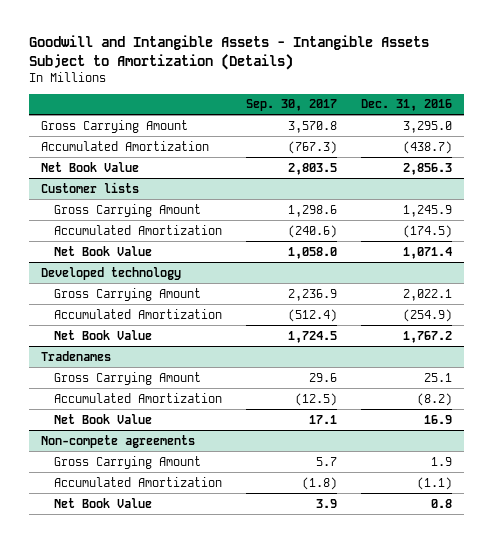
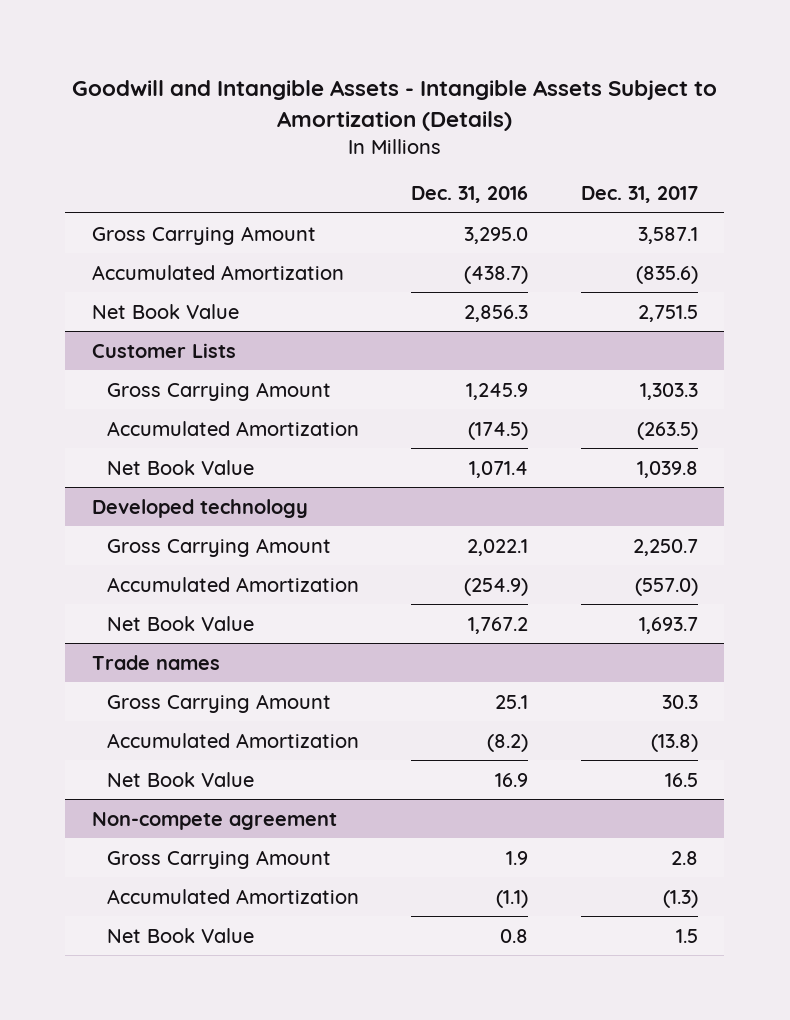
[245,99,337,112] Sep. 30, 2017 -> none
none -> [580,186,698,204] Dec. 31, 2017
[40,181,139,193] Customer lists -> [91,342,236,358] Customer Lists
[40,350,111,361] Tradenames -> none
none -> [91,654,220,670] Trade names
[40,434,195,448] Non-compete agreements -> [91,811,337,830] Non-compete agreement

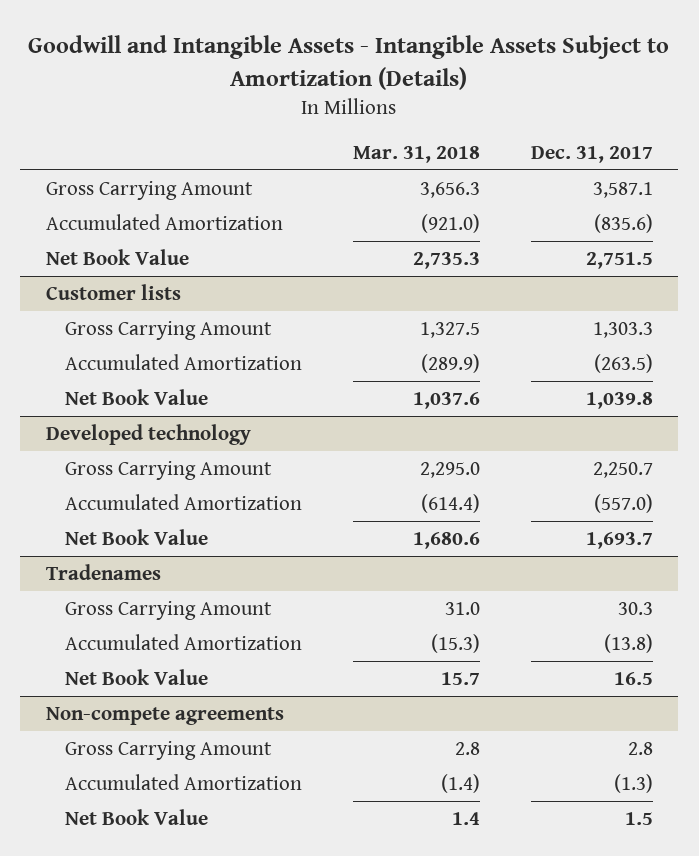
[411,186,529,204] Dec. 31, 2016 -> none
none -> [352,145,480,163] Mar. 31, 2018
[91,342,236,358] Customer Lists -> [45,283,181,300] Customer lists
[91,654,220,670] Trade names -> none
none -> [45,563,161,580] Tradenames
[91,811,337,830] Non-compete agreement -> [45,706,284,725] Non-compete agreements

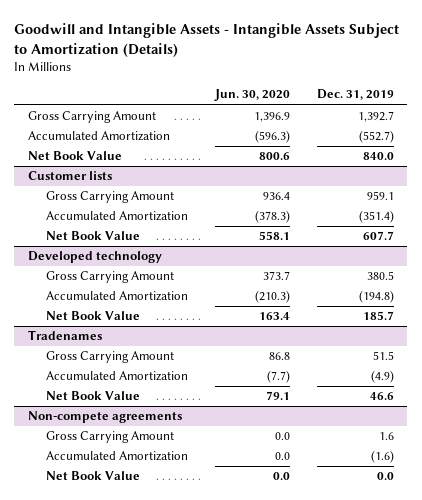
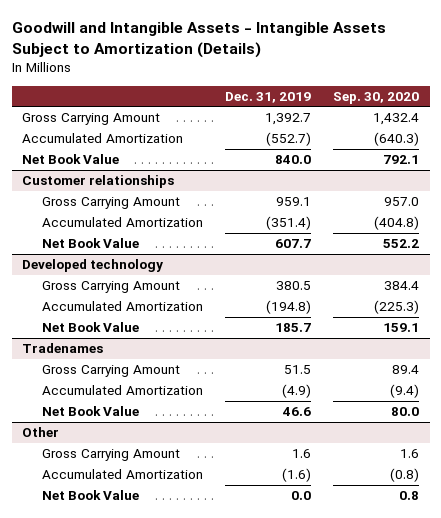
[213,89,290,102] Jun. 30, 2020 -> none
none -> [332,91,419,104] Sep. 30, 2020
[27,171,112,181] Customer lists -> [22,175,175,189] Customer relationships
[27,411,182,424] Non-compete agreements -> none
none -> [22,427,60,438] Other

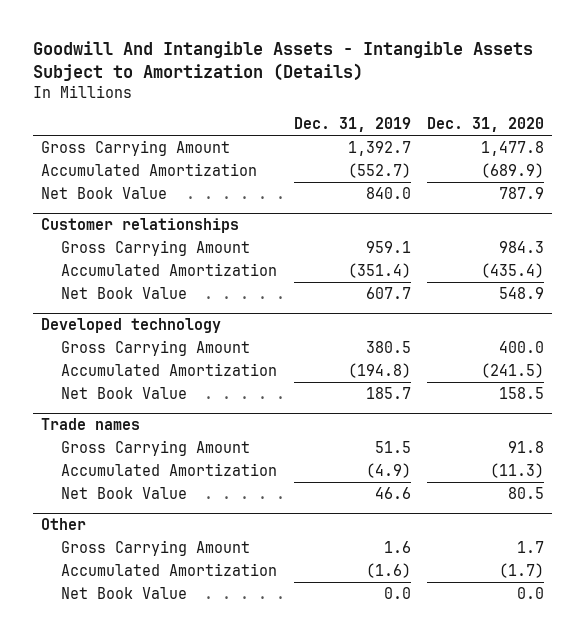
[11,21,386,58] Goodwill and Intangible Assets - Intangible Assets Subject to Amortization (Details) -> [32,41,533,82] Goodwill And Intangible Assets - Intangible Assets Subject to Amortization (Details)
[332,91,419,104] Sep. 30, 2020 -> none
none -> [427,117,545,133] Dec. 31, 2020
[22,343,104,354] Tradenames -> [40,418,140,431] Trade names

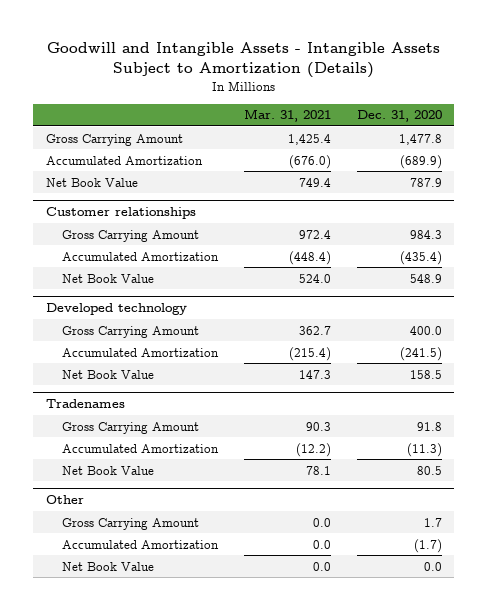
[32,41,533,82] Goodwill And Intangible Assets - Intangible Assets Subject to Amortization (Details) -> [46,42,440,79] Goodwill and Intangible Assets - Intangible Assets Subject to Amortization (Details)
[293,117,411,133] Dec. 31, 2019 -> none
none -> [243,109,331,123] Mar. 31, 2021
[40,418,140,431] Trade names -> [46,399,126,409] Tradenames

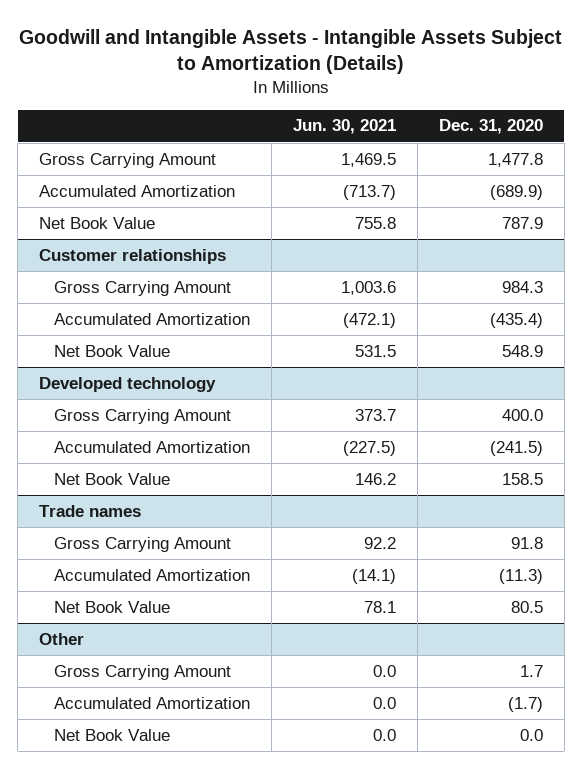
[243,109,331,123] Mar. 31, 2021 -> none
none -> [293,119,397,135] Jun. 30, 2021
[46,399,126,409] Tradenames -> [39,504,142,517] Trade names

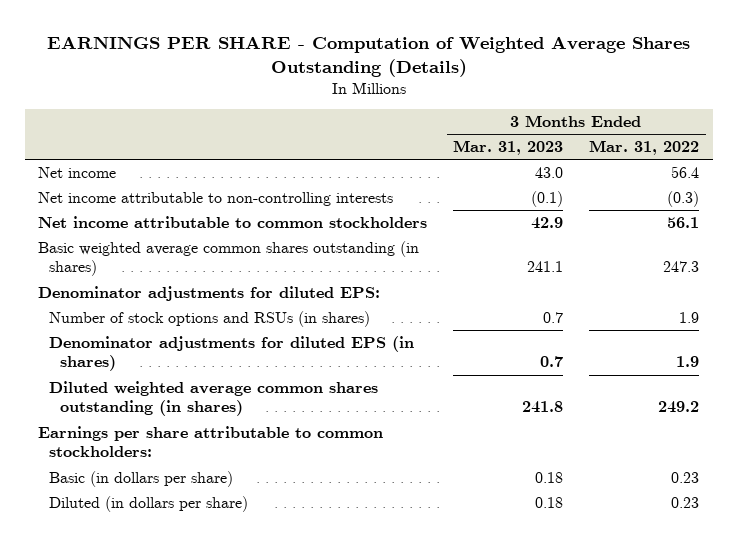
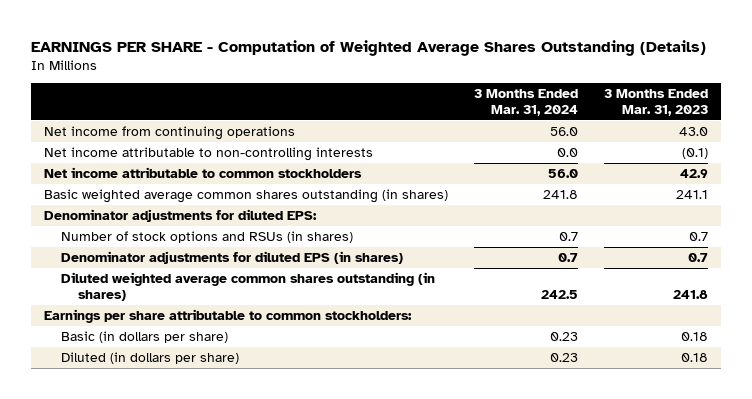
[589,140,700,156] Mar. 31, 2022 -> none
none -> [473,89,578,117] 3 Months Ended Mar. 31, 2024
[37,166,116,178] Net income -> [43,125,295,140] Net income from continuing operations

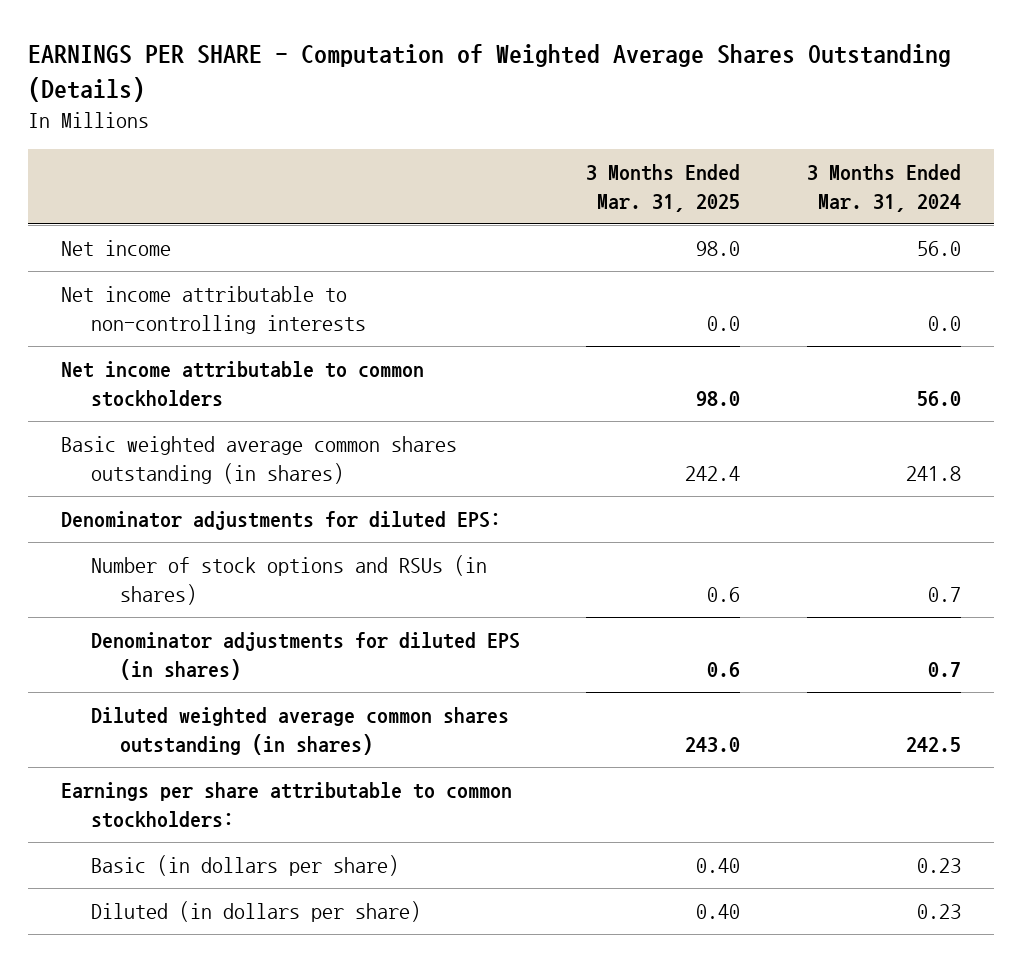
[603,89,708,117] 3 Months Ended Mar. 31, 2023 -> none
none -> [586,164,741,212] 3 Months Ended Mar. 31, 2025
[43,125,295,140] Net income from continuing operations -> [61,240,172,257] Net income

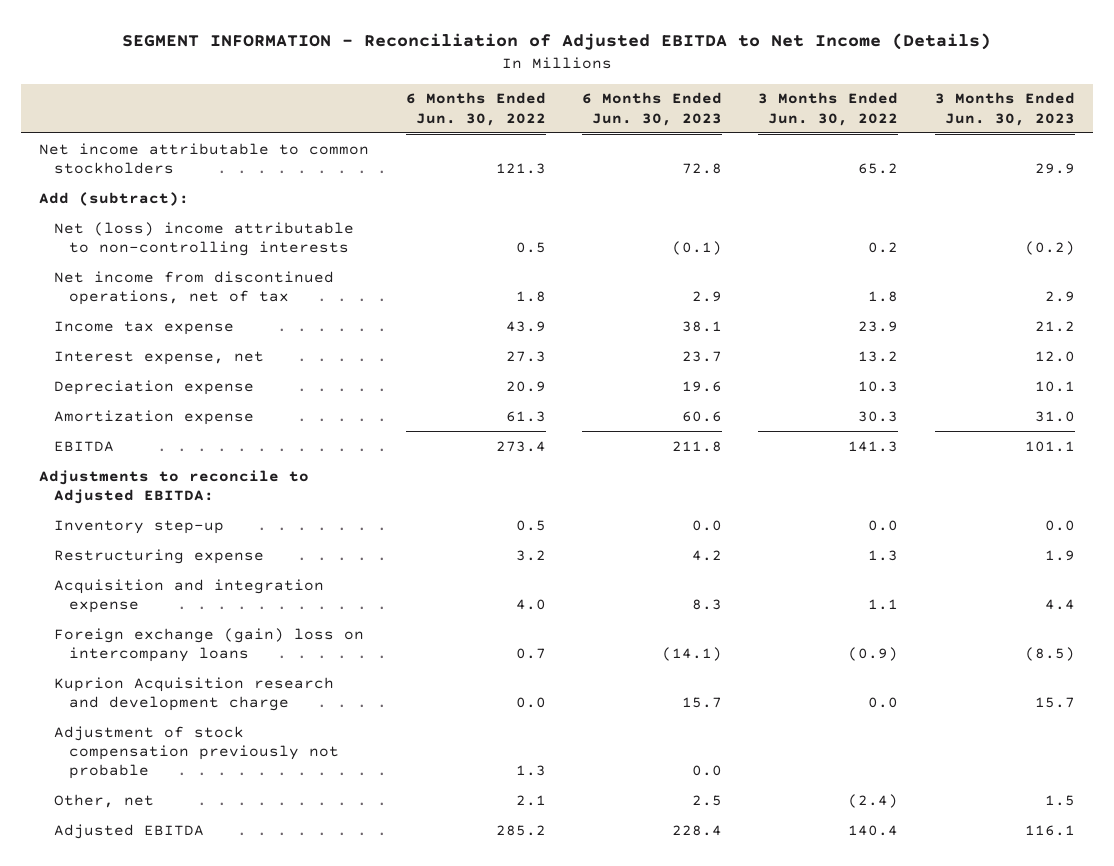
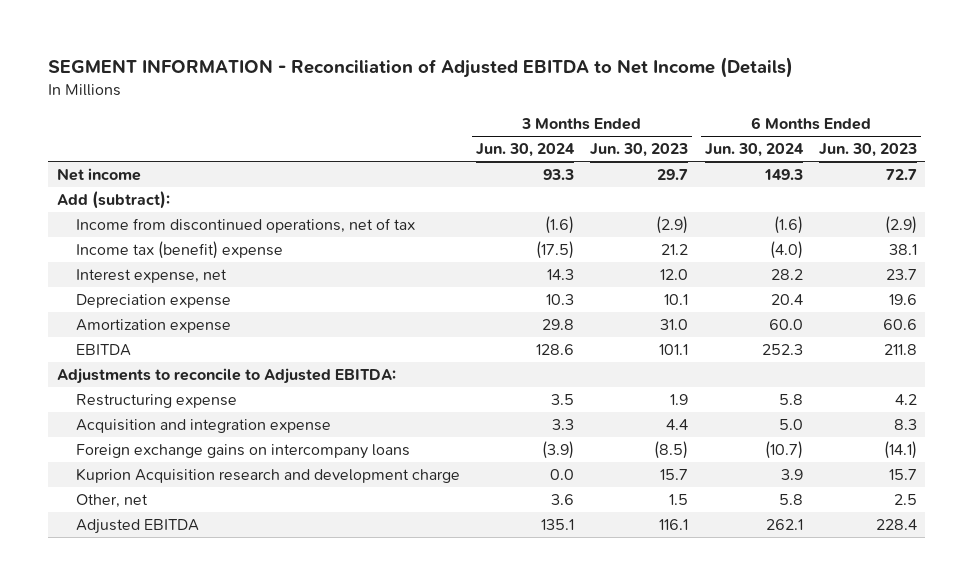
[405,92,546,126] 6 Months Ended Jun. 30, 2022 -> none
[758,92,899,126] 3 Months Ended Jun. 30, 2022 -> none
none -> [476,143,576,158] Jun. 30, 2024
none -> [704,143,804,158] Jun. 30, 2024
[39,142,370,174] Net income attributable to common stockholders -> none
none -> [56,168,141,182] Net income
[53,221,354,256] Net (loss) income attributable to non-controlling interests -> none
[53,270,334,305] Net income from discontinued operations, net of tax -> [76,218,416,234] Income from discontinued operations, net of tax
[691,290,722,302] 2.9 -> [884,216,917,235] (2.9)
[1044,290,1075,302] 2.9 -> [656,216,689,235] (2.9)
[53,320,234,335] Income tax expense -> [76,241,284,260] Income tax (benefit) expense
[53,519,224,534] Inventory step-up -> none
[53,627,364,662] Foreign exchange (gain) loss on intercompany loans -> [76,444,411,460] Foreign exchange gains on intercompany loans
[53,725,339,780] Adjustment of stock compensation previously not probable -> none

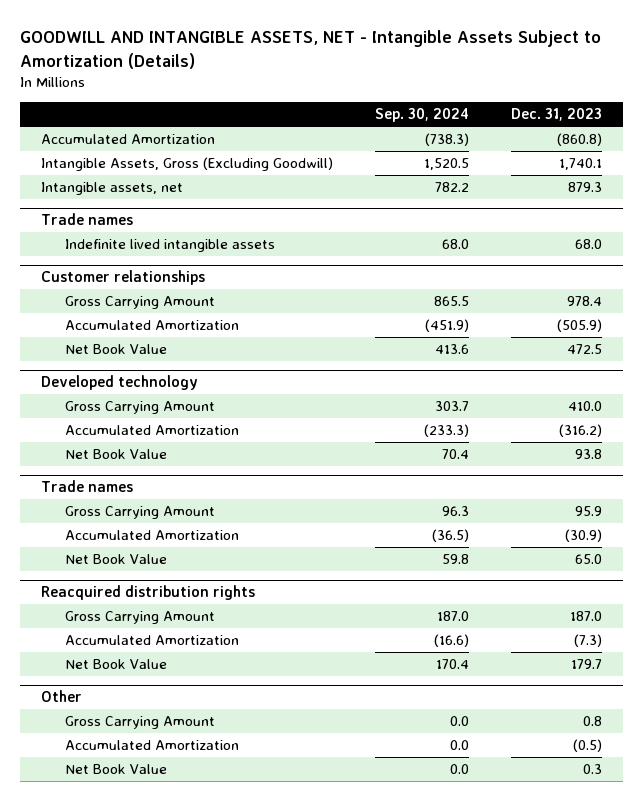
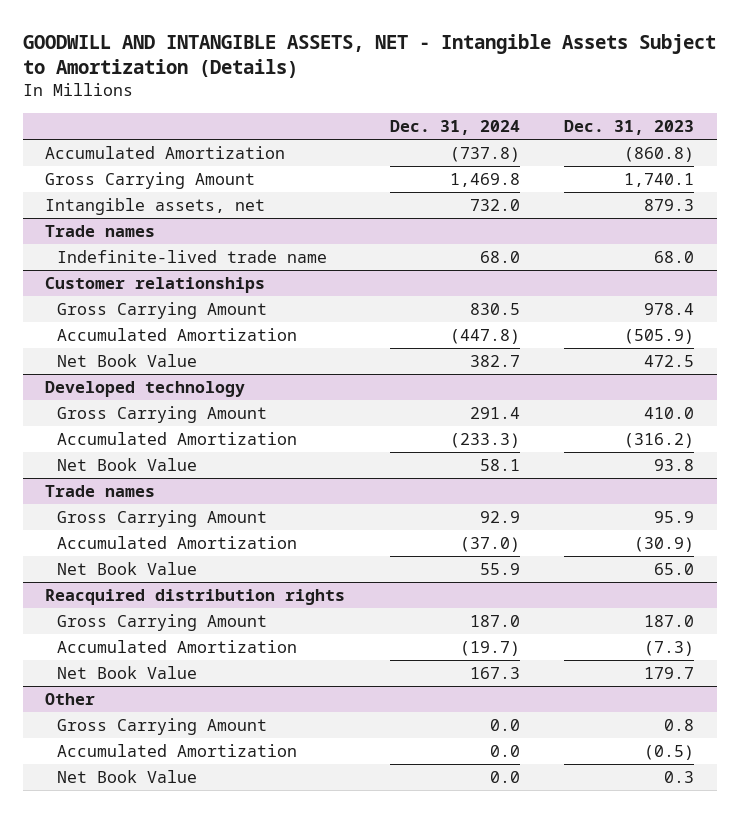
[374,108,469,123] Sep. 30, 2024 -> none
none -> [389,119,520,135] Dec. 31, 2024
[40,156,333,171] Intangible Assets, Gross (Excluding Goodwill) -> [45,172,256,190] Gross Carrying Amount
[64,238,275,252] Indefinite lived intangible assets -> [57,250,328,264] Indefinite-lived trade name

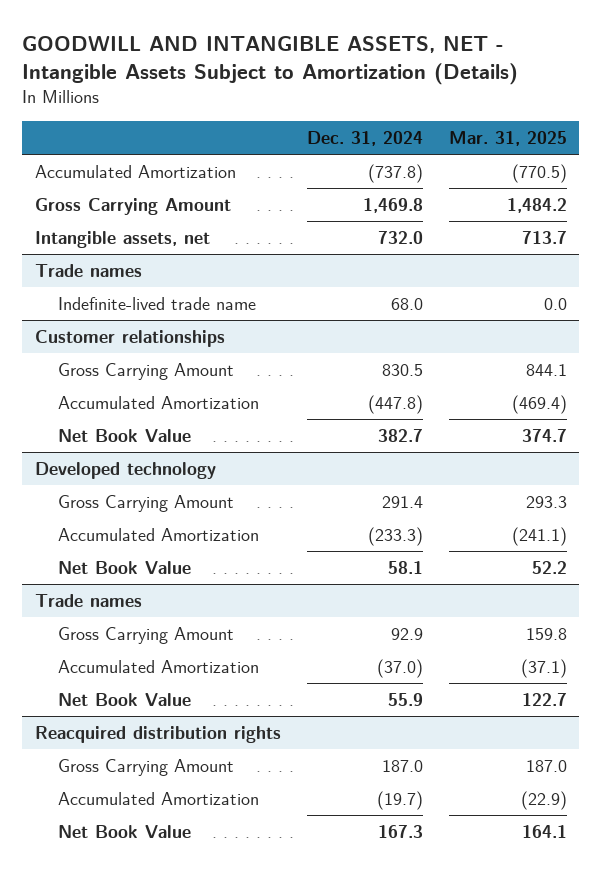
[564,119,695,135] Dec. 31, 2023 -> none
none -> [448,131,567,147] Mar. 31, 2025
[45,693,96,706] Other -> none
[57,718,268,736] Gross Carrying Amount -> none
[57,744,298,758] Accumulated Amortization -> none
[57,770,198,784] Net Book Value -> none

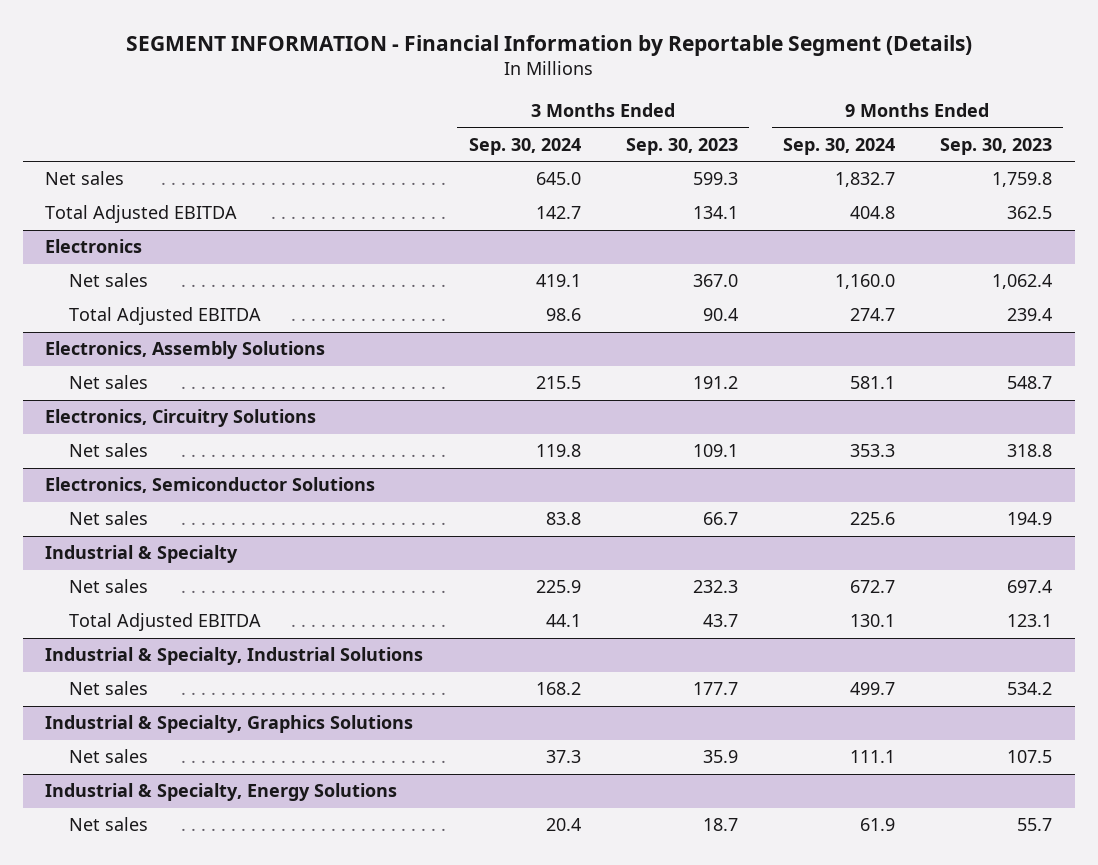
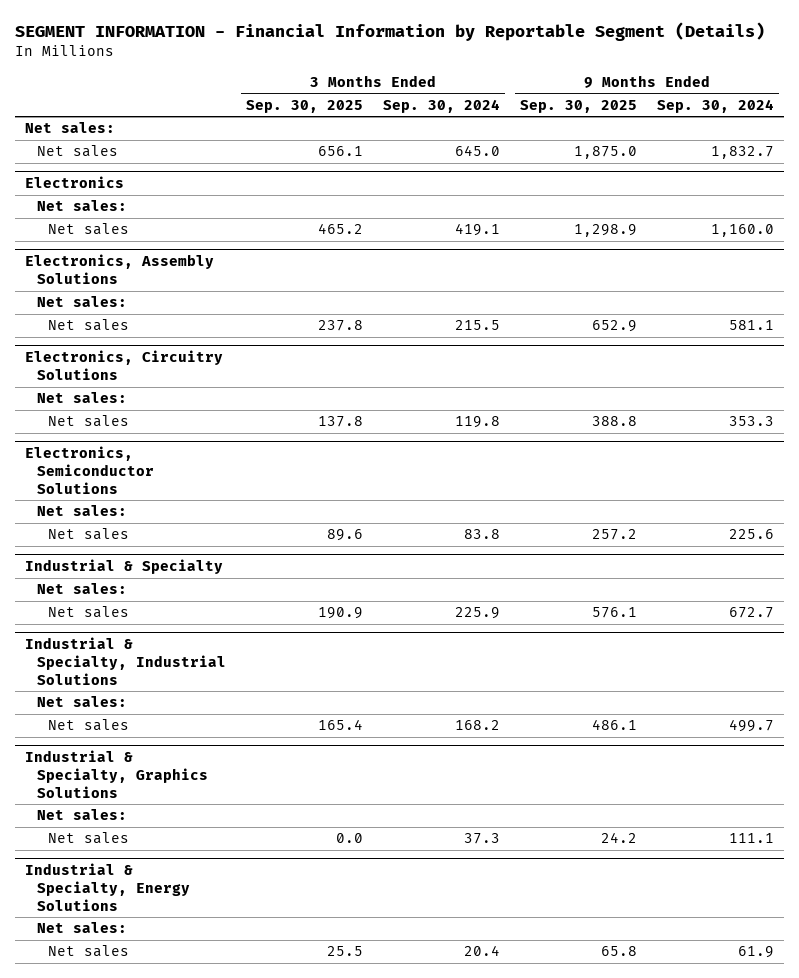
[625,137,738,155] Sep. 30, 2023 -> none
[940,137,1053,155] Sep. 30, 2023 -> none
none -> [245,99,363,113] Sep. 30, 2025
none -> [520,99,638,113] Sep. 30, 2025
none -> [25,122,116,134] Net sales:
[45,205,238,224] Total Adjusted EBITDA -> none
none -> [36,200,127,212] Net sales:
[68,307,261,326] Total Adjusted EBITDA -> none
none -> [36,296,127,308] Net sales:
none -> [36,392,127,404] Net sales:
none -> [36,505,127,517] Net sales:
none -> [36,583,127,595] Net sales:
[68,613,261,632] Total Adjusted EBITDA -> none
none -> [36,696,127,708] Net sales:
none -> [36,809,127,821] Net sales:
none -> [36,922,127,934] Net sales:

